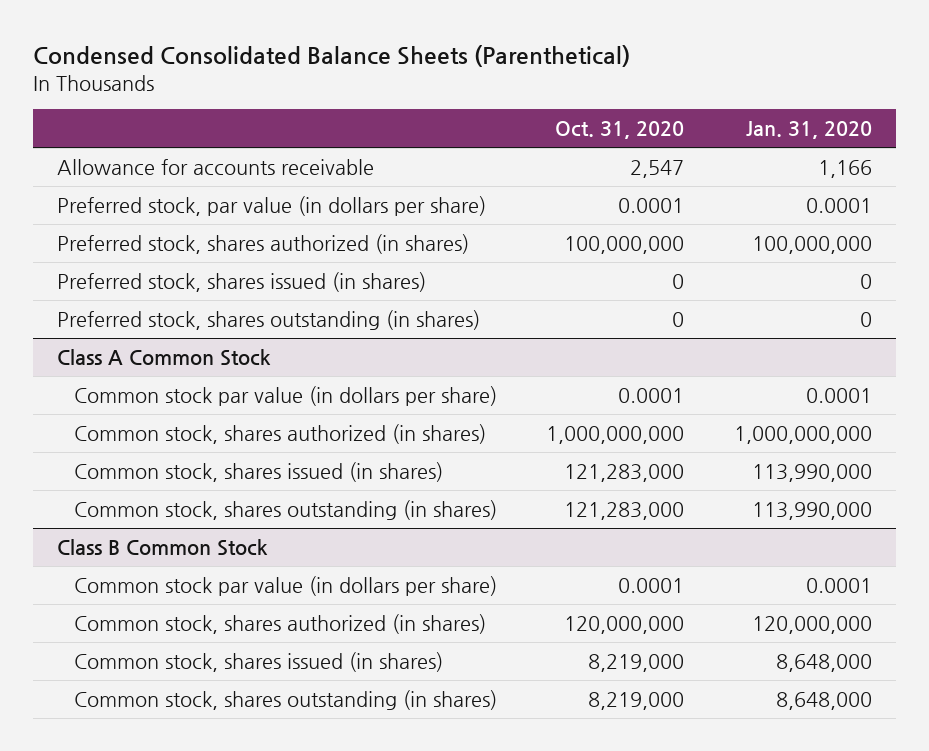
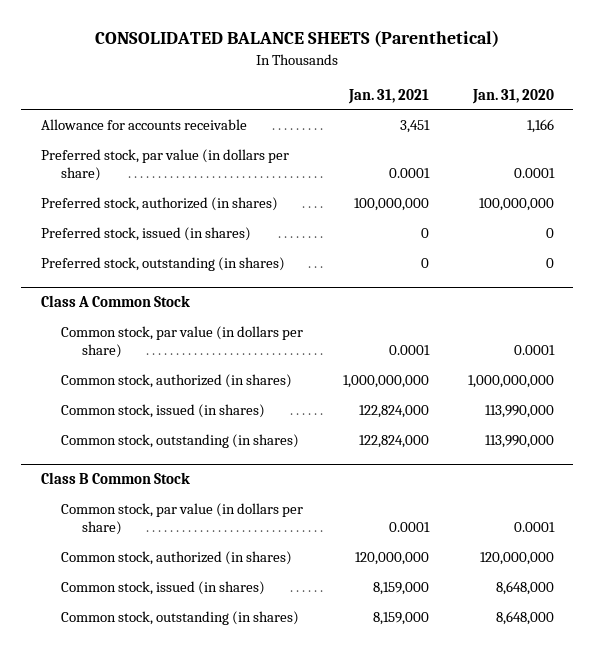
[32,45,630,68] Condensed Consolidated Balance Sheets (Parenthetical) -> [95,30,500,48] CONSOLIDATED BALANCE SHEETS (Parenthetical)
[555,121,685,140] Oct. 31, 2020 -> none
none -> [347,88,429,104] Jan. 31, 2021
[57,233,470,254] Preferred stock, shares authorized (in shares) -> [40,196,278,211] Preferred stock, authorized (in shares)
[57,271,427,292] Preferred stock, shares issued (in shares) -> [40,226,251,241] Preferred stock, issued (in shares)
[57,309,481,330] Preferred stock, shares outstanding (in shares) -> [40,256,285,271] Preferred stock, outstanding (in shares)
[73,385,497,406] Common stock par value (in dollars per share) -> [61,325,304,359] Common stock, par value (in dollars per share)
[73,423,486,444] Common stock, shares authorized (in shares) -> [61,373,293,388] Common stock, authorized (in shares)
[73,461,443,482] Common stock, shares issued (in shares) -> [61,403,266,418] Common stock, issued (in shares)
[73,499,497,520] Common stock, shares outstanding (in shares) -> [61,433,300,448] Common stock, outstanding (in shares)
[73,575,497,596] Common stock par value (in dollars per share) -> [61,502,304,536] Common stock, par value (in dollars per share)
[73,613,486,634] Common stock, shares authorized (in shares) -> [61,550,293,565] Common stock, authorized (in shares)
[73,651,443,672] Common stock, shares issued (in shares) -> [61,580,266,595] Common stock, issued (in shares)
[73,689,497,710] Common stock, shares outstanding (in shares) -> [61,610,300,625] Common stock, outstanding (in shares)

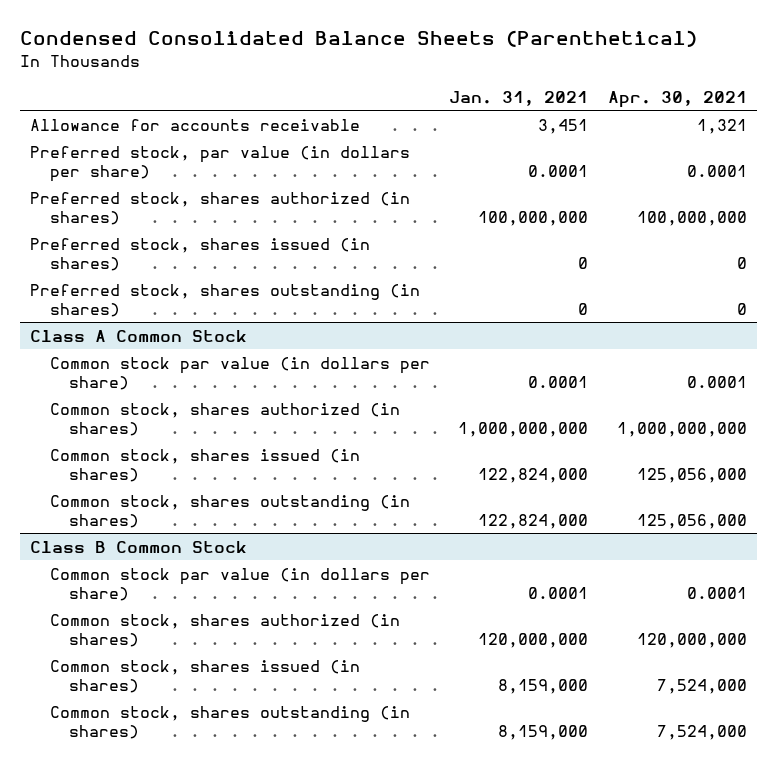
[95,30,500,48] CONSOLIDATED BALANCE SHEETS (Parenthetical) -> [20,30,698,48] Condensed Consolidated Balance Sheets (Parenthetical)
[471,88,554,104] Jan. 31, 2020 -> none
none -> [608,90,748,108] Apr. 30, 2021
[40,196,278,211] Preferred stock, authorized (in shares) -> [29,191,410,225] Preferred stock, shares authorized (in shares)
[40,226,251,241] Preferred stock, issued (in shares) -> [29,237,370,271] Preferred stock, shares issued (in shares)
[40,256,285,271] Preferred stock, outstanding (in shares) -> [29,283,420,317] Preferred stock, shares outstanding (in shares)
[61,325,304,359] Common stock, par value (in dollars per share) -> [49,356,430,390] Common stock par value (in dollars per share)
[61,373,293,388] Common stock, authorized (in shares) -> [49,402,400,436] Common stock, shares authorized (in shares)
[61,403,266,418] Common stock, issued (in shares) -> [49,448,360,482] Common stock, shares issued (in shares)
[61,433,300,448] Common stock, outstanding (in shares) -> [49,494,410,528] Common stock, shares outstanding (in shares)
[61,502,304,536] Common stock, par value (in dollars per share) -> [49,567,430,601] Common stock par value (in dollars per share)
[61,550,293,565] Common stock, authorized (in shares) -> [49,613,400,647] Common stock, shares authorized (in shares)
[61,580,266,595] Common stock, issued (in shares) -> [49,659,360,693] Common stock, shares issued (in shares)
[61,610,300,625] Common stock, outstanding (in shares) -> [49,705,410,739] Common stock, shares outstanding (in shares)

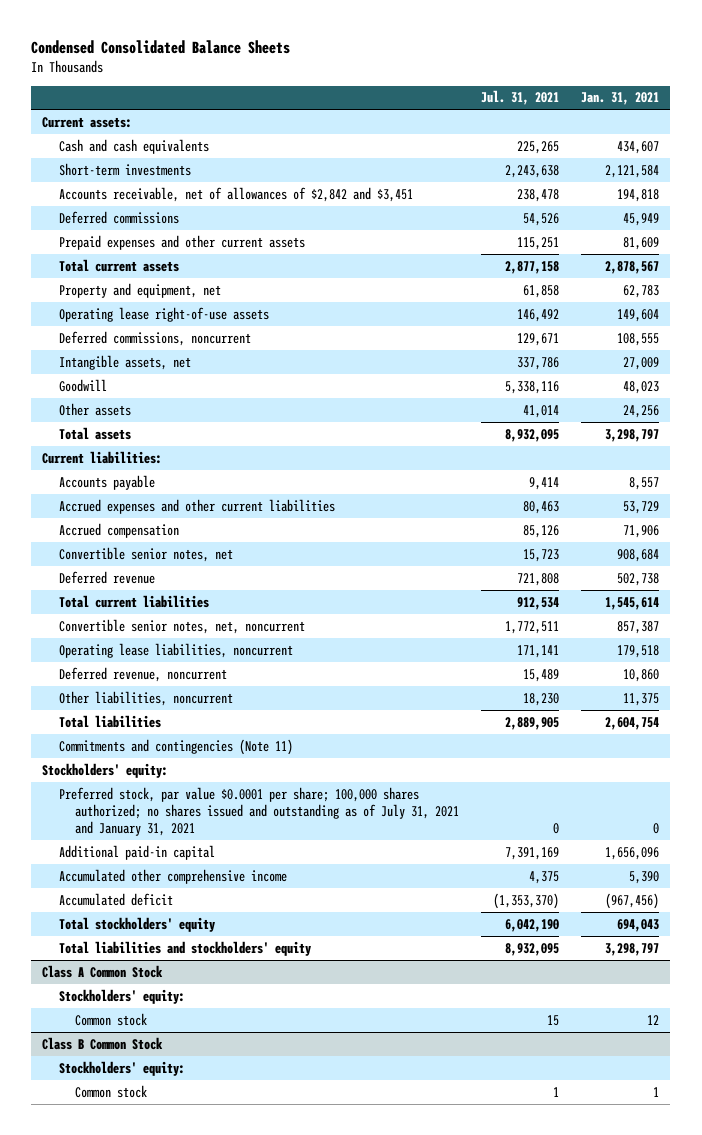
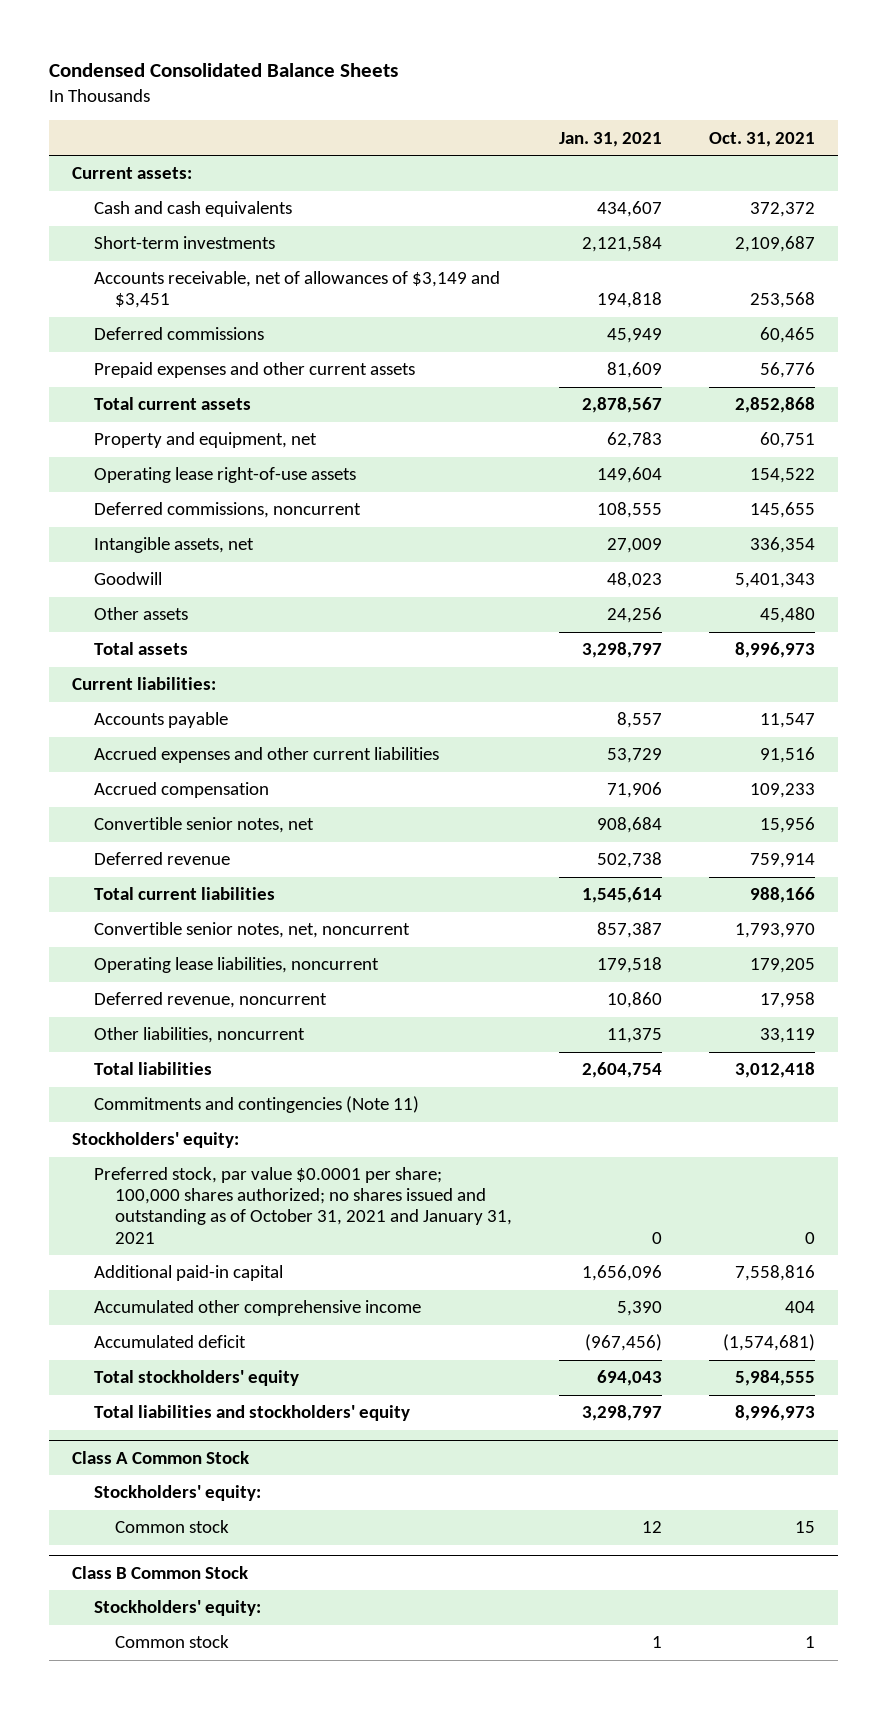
[481,90,560,106] Jul. 31, 2021 -> none
none -> [708,131,815,147] Oct. 31, 2021
[58,186,413,202] Accounts receivable, net of allowances of $2,842 and $3,451 -> [93,271,500,309] Accounts receivable, net of allowances of $3,149 and $3,451
[58,786,459,836] Preferred stock, par value $0.0001 per share; 100,000 shares authorized; no shares issued and outstanding as of July 31, 2021 and January 31, 2021 -> [93,1167,513,1244] Preferred stock, par value $0.0001 per share; 100,000 shares authorized; no shares issued and outstanding as of October 31, 2021 and January 31, 2021

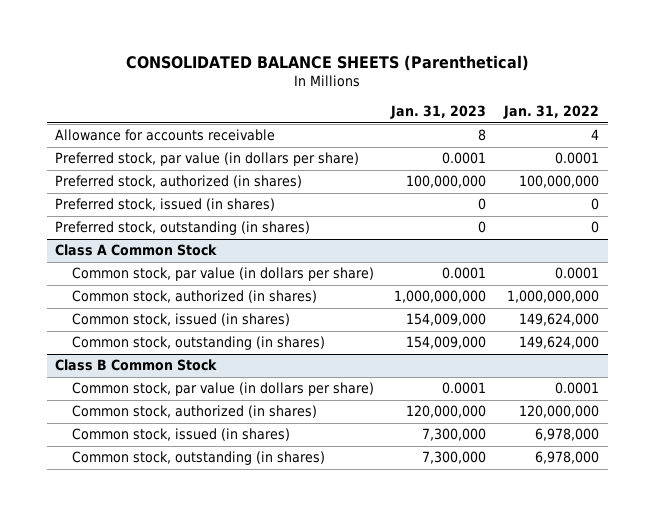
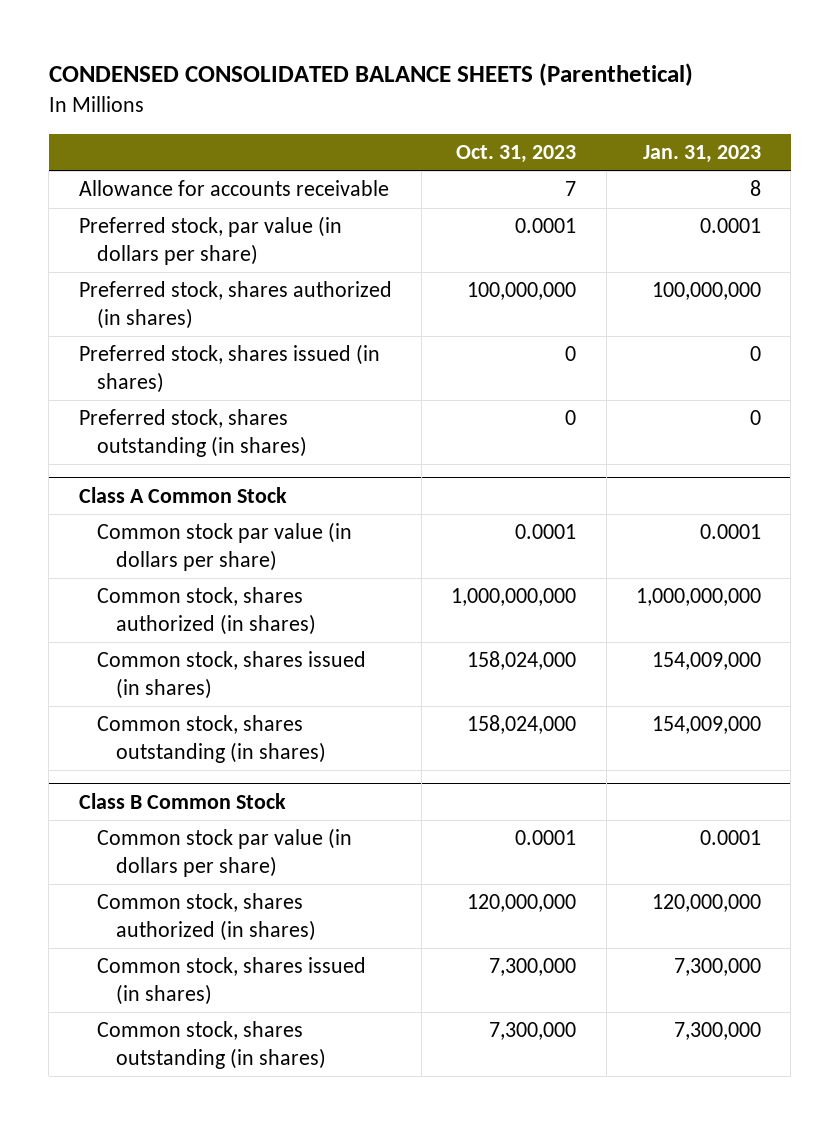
[126,54,530,71] CONSOLIDATED BALANCE SHEETS (Parenthetical) -> [48,63,693,87] CONDENSED CONSOLIDATED BALANCE SHEETS (Parenthetical)
[503,105,600,120] Jan. 31, 2022 -> none
none -> [456,144,577,163] Oct. 31, 2023
[55,175,303,189] Preferred stock, authorized (in shares) -> [78,281,392,329] Preferred stock, shares authorized (in shares)
[55,198,276,212] Preferred stock, issued (in shares) -> [78,344,380,393] Preferred stock, shares issued (in shares)
[55,221,311,236] Preferred stock, outstanding (in shares) -> [78,409,308,457] Preferred stock, shares outstanding (in shares)
[71,267,374,282] Common stock, par value (in dollars per share) -> [97,522,353,571] Common stock par value (in dollars per share)
[71,290,317,304] Common stock, authorized (in shares) -> [97,587,317,635] Common stock, shares authorized (in shares)
[71,313,290,327] Common stock, issued (in shares) -> [97,651,367,699] Common stock, shares issued (in shares)
[71,336,325,351] Common stock, outstanding (in shares) -> [97,715,327,763] Common stock, shares outstanding (in shares)
[71,382,374,397] Common stock, par value (in dollars per share) -> [97,828,353,877] Common stock par value (in dollars per share)
[71,405,317,419] Common stock, authorized (in shares) -> [97,893,317,941] Common stock, shares authorized (in shares)
[71,428,290,442] Common stock, issued (in shares) -> [97,957,367,1005] Common stock, shares issued (in shares)
[71,451,325,466] Common stock, outstanding (in shares) -> [97,1021,327,1069] Common stock, shares outstanding (in shares)

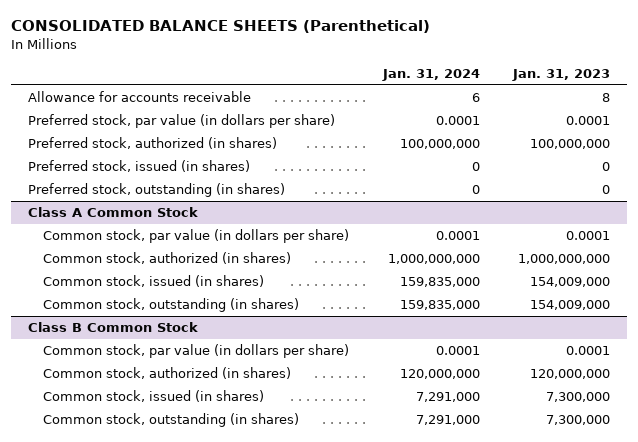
[48,63,693,87] CONDENSED CONSOLIDATED BALANCE SHEETS (Parenthetical) -> [10,20,430,34] CONSOLIDATED BALANCE SHEETS (Parenthetical)
[456,144,577,163] Oct. 31, 2023 -> none
none -> [381,69,480,82] Jan. 31, 2024
[78,281,392,329] Preferred stock, shares authorized (in shares) -> [27,137,277,150] Preferred stock, authorized (in shares)
[78,344,380,393] Preferred stock, shares issued (in shares) -> [27,160,250,173] Preferred stock, issued (in shares)
[78,409,308,457] Preferred stock, shares outstanding (in shares) -> [27,183,285,198] Preferred stock, outstanding (in shares)
[97,522,353,571] Common stock par value (in dollars per share) -> [42,229,349,244] Common stock, par value (in dollars per share)
[97,587,317,635] Common stock, shares authorized (in shares) -> [42,252,291,265] Common stock, authorized (in shares)
[97,651,367,699] Common stock, shares issued (in shares) -> [42,275,264,288] Common stock, issued (in shares)
[97,715,327,763] Common stock, shares outstanding (in shares) -> [42,298,299,313] Common stock, outstanding (in shares)
[97,828,353,877] Common stock par value (in dollars per share) -> [42,344,349,359] Common stock, par value (in dollars per share)
[97,893,317,941] Common stock, shares authorized (in shares) -> [42,367,291,380] Common stock, authorized (in shares)
[97,957,367,1005] Common stock, shares issued (in shares) -> [42,390,264,403] Common stock, issued (in shares)
[97,1021,327,1069] Common stock, shares outstanding (in shares) -> [42,413,299,428] Common stock, outstanding (in shares)

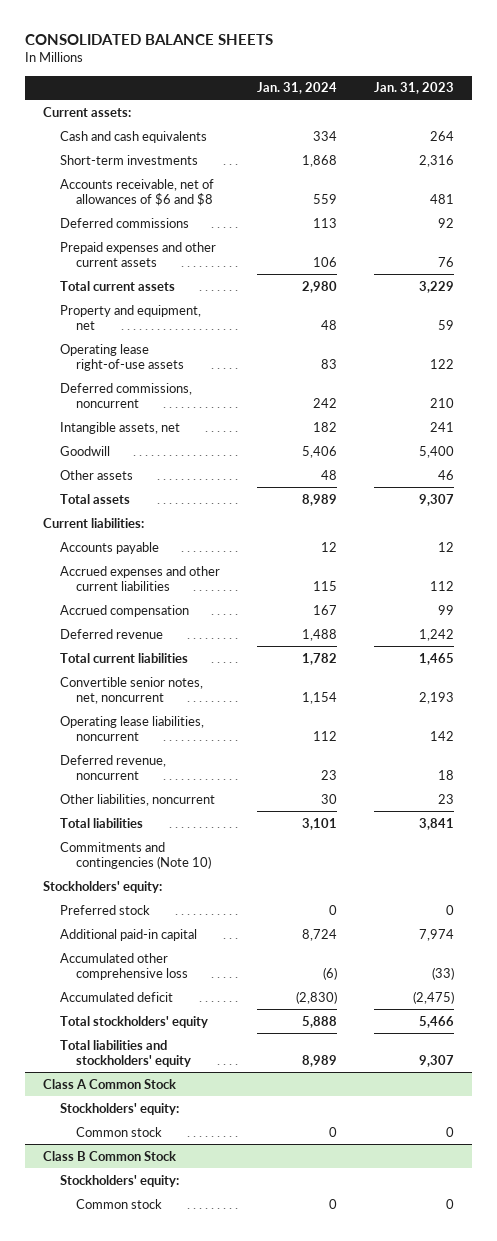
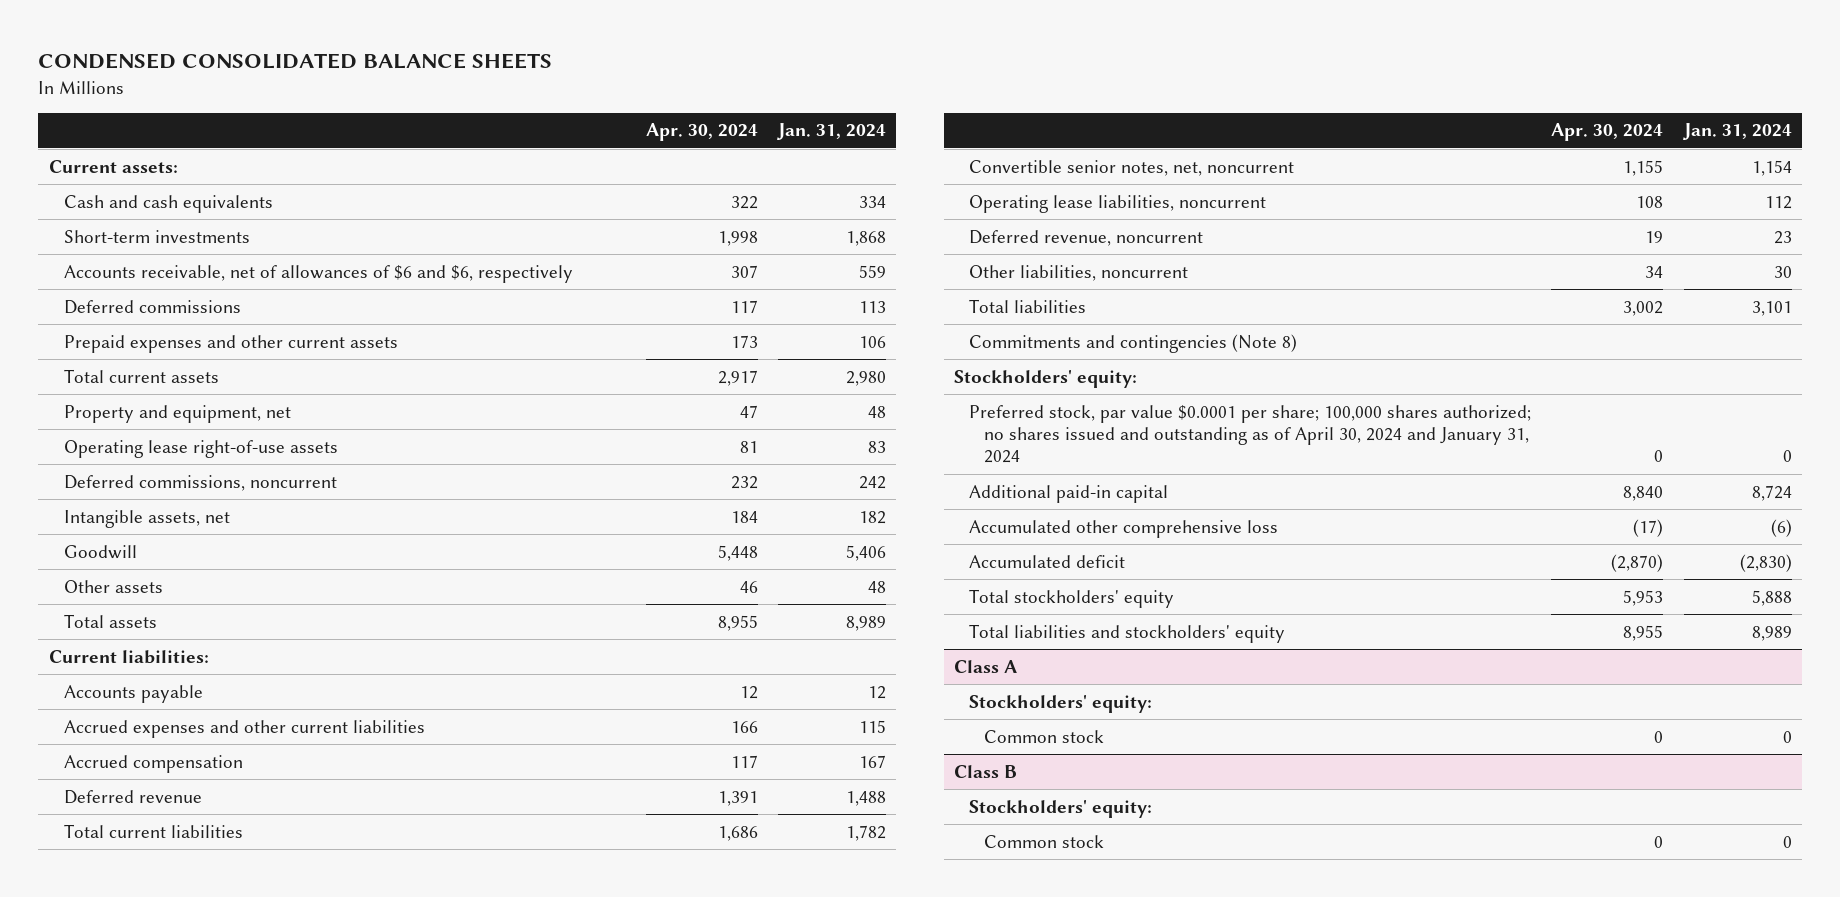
[24,33,273,45] CONSOLIDATED BALANCE SHEETS -> [38,53,553,70] CONDENSED CONSOLIDATED BALANCE SHEETS
[373,82,454,95] Jan. 31, 2023 -> none
none -> [645,123,758,142] Apr. 30, 2024
[59,178,214,206] Accounts receivable, net of allowances of $6 and $8 -> [63,264,573,283] Accounts receivable, net of allowances of $6 and $6, respectively
[59,841,211,869] Commitments and contingencies (Note 10) -> [969,333,1298,353] Commitments and contingencies (Note 8)
[59,904,150,915] Preferred stock -> [969,404,1532,464] Preferred stock, par value $0.0001 per share; 100,000 shares authorized; no shares issued and outstanding as of April 30, 2024 and January 31, 2024
[43,1078,177,1089] Class A Common Stock -> [954,659,1018,673] Class A
[43,1150,177,1161] Class B Common Stock -> [954,764,1018,778] Class B

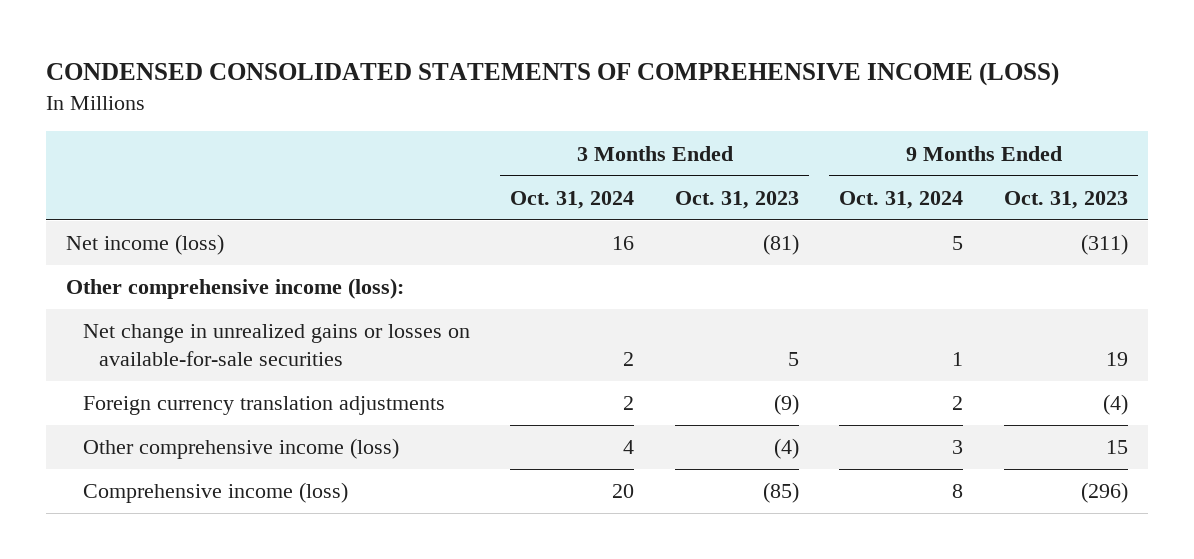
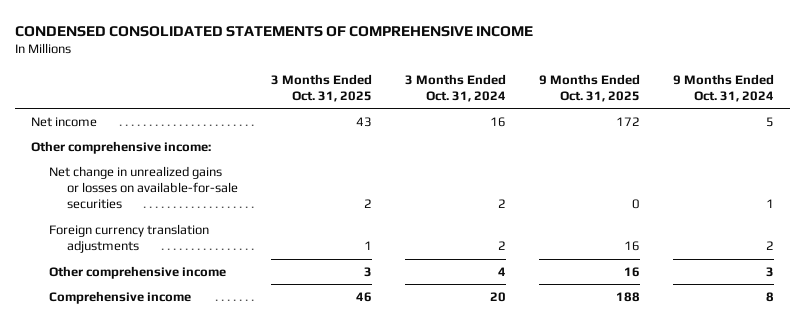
[46,61,1060,86] CONDENSED CONSOLIDATED STATEMENTS OF COMPREHENSIVE INCOME (LOSS) -> [15,25,534,37] CONDENSED CONSOLIDATED STATEMENTS OF COMPREHENSIVE INCOME
[674,190,799,209] Oct. 31, 2023 -> none
[1003,190,1128,209] Oct. 31, 2023 -> none
none -> [270,73,372,102] 3 Months Ended Oct. 31, 2025
none -> [538,73,640,102] 9 Months Ended Oct. 31, 2025
[66,234,225,256] Net income (loss) -> [31,116,98,127] Net income
[66,278,405,300] Other comprehensive income (loss): -> [31,140,212,154] Other comprehensive income:
[82,438,399,460] Other comprehensive income (loss) -> [49,265,227,279] Other comprehensive income
[82,482,348,504] Comprehensive income (loss) -> [49,290,192,304] Comprehensive income

